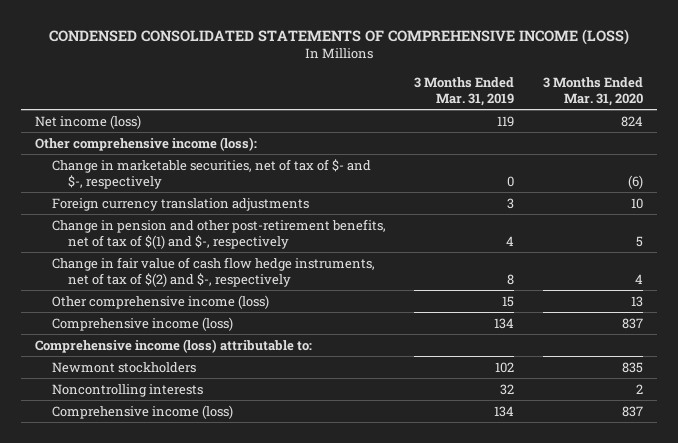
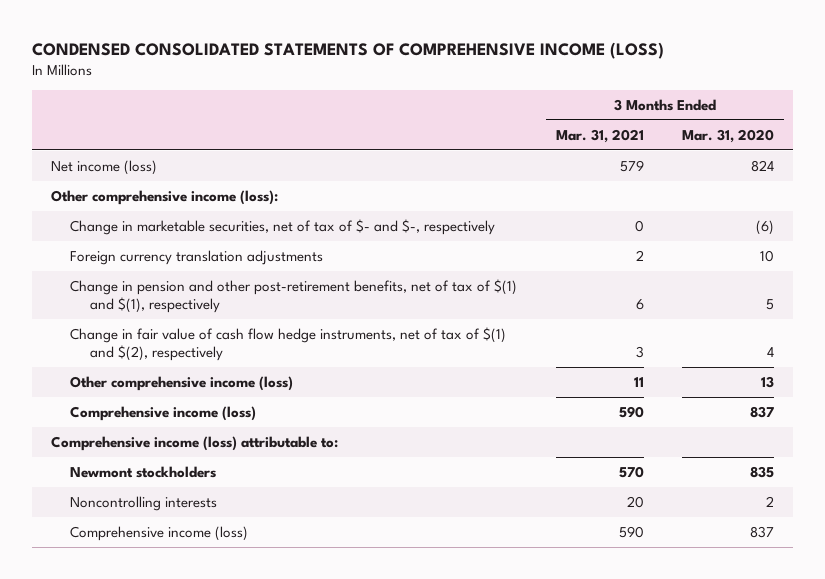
[414,76,515,106] 3 Months Ended Mar. 31, 2019 -> none
none -> [555,128,644,143] Mar. 31, 2021
[51,218,386,249] Change in pension and other post-retirement benefits, net of tax of $(1) and $-, respectively -> [70,278,518,314] Change in pension and other post-retirement benefits, net of tax of $(1) and $(1), respectively
[51,256,375,287] Change in fair value of cash flow hedge instruments, net of tax of $(2) and $-, respectively -> [70,326,507,362] Change in fair value of cash flow hedge instruments, net of tax of $(1) and $(2), respectively

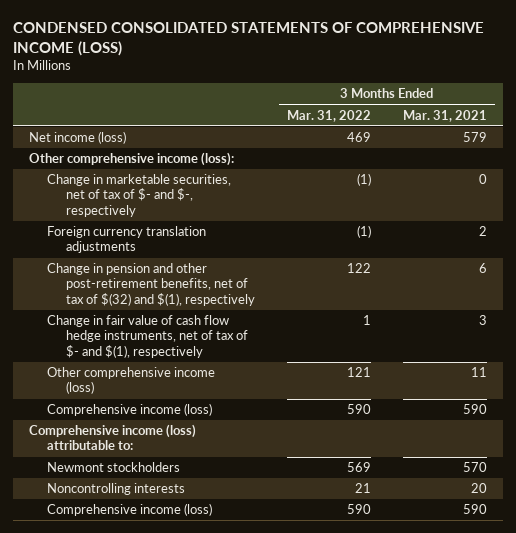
[682,128,775,143] Mar. 31, 2020 -> none
none -> [286,109,371,122] Mar. 31, 2022
[70,278,518,314] Change in pension and other post-retirement benefits, net of tax of $(1) and $(1), respectively -> [47,263,255,306] Change in pension and other post-retirement benefits, net of tax of $(32) and $(1), respectively
[70,326,507,362] Change in fair value of cash flow hedge instruments, net of tax of $(1) and $(2), respectively -> [47,315,248,358] Change in fair value of cash flow hedge instruments, net of tax of $- and $(1), respectively

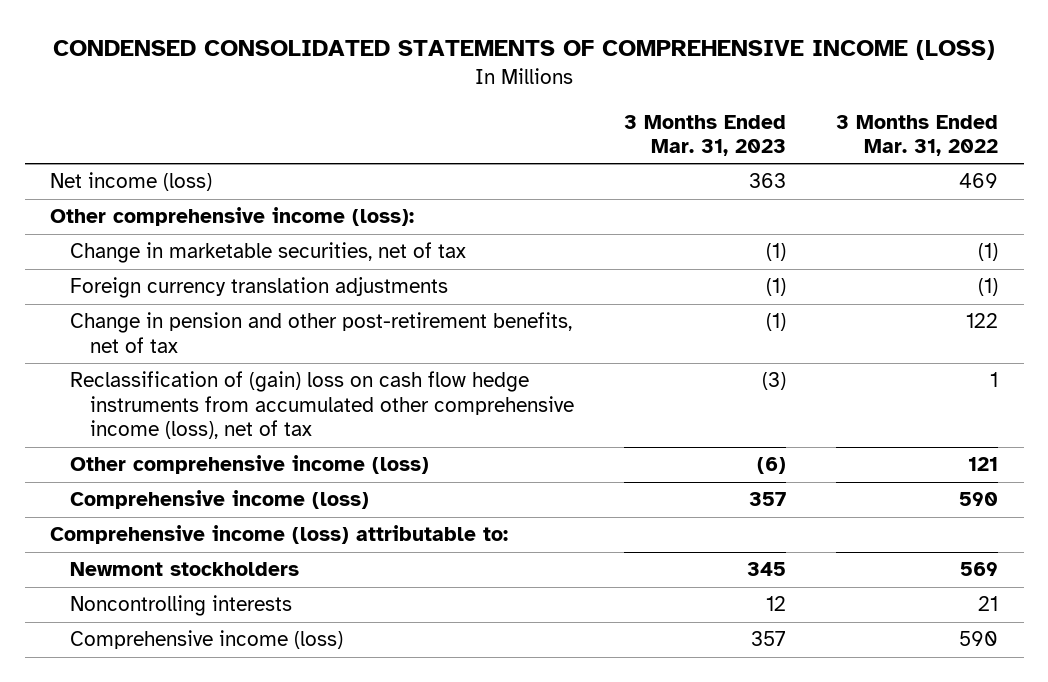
[403,109,488,122] Mar. 31, 2021 -> none
none -> [624,114,787,156] 3 Months Ended Mar. 31, 2023
[47,174,232,217] Change in marketable securities, net of tax of $- and $-, respectively -> [69,242,466,264] Change in marketable securities, net of tax
[47,315,248,358] Change in fair value of cash flow hedge instruments, net of tax of $- and $(1), respectively -> none
[47,263,255,306] Change in pension and other post-retirement benefits, net of tax of $(32) and $(1), respectively -> [69,312,572,353] Change in pension and other post-retirement benefits, net of tax
none -> [69,371,574,439] Reclassification of (gain) loss on cash flow hedge instruments from accumulated other comprehensive income (loss), net of tax

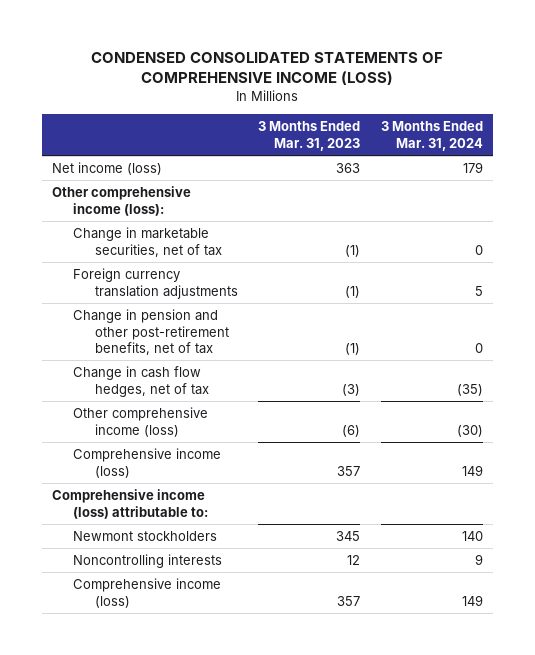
[836,114,999,156] 3 Months Ended Mar. 31, 2022 -> none
none -> [380,121,483,151] 3 Months Ended Mar. 31, 2024
[69,371,574,439] Reclassification of (gain) loss on cash flow hedge instruments from accumulated other comprehensive income (loss), net of tax -> [73,365,209,397] Change in cash flow hedges, net of tax

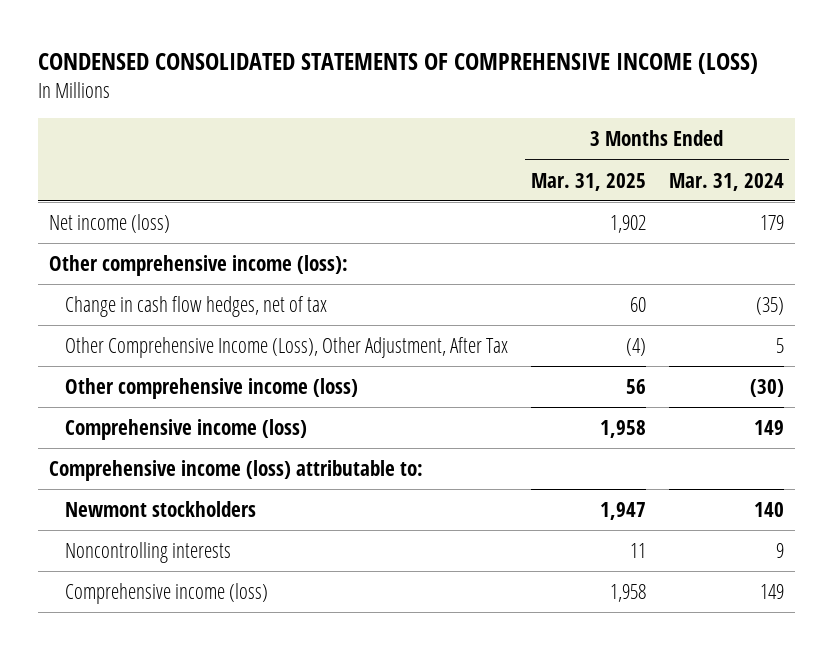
[258,121,361,151] 3 Months Ended Mar. 31, 2023 -> none
none -> [530,172,646,191] Mar. 31, 2025
[73,226,222,257] Change in marketable securities, net of tax -> none
[73,267,238,299] Foreign currency translation adjustments -> none
[73,308,229,356] Change in pension and other post-retirement benefits, net of tax -> none
none -> [64,337,508,359] Other Comprehensive Income (Loss), Other Adjustment, After Tax

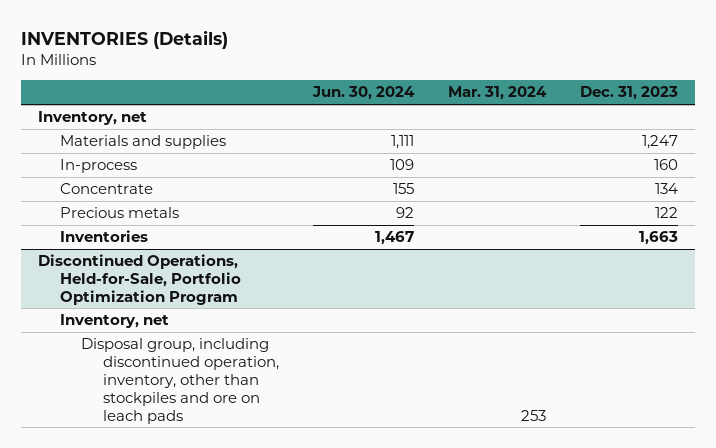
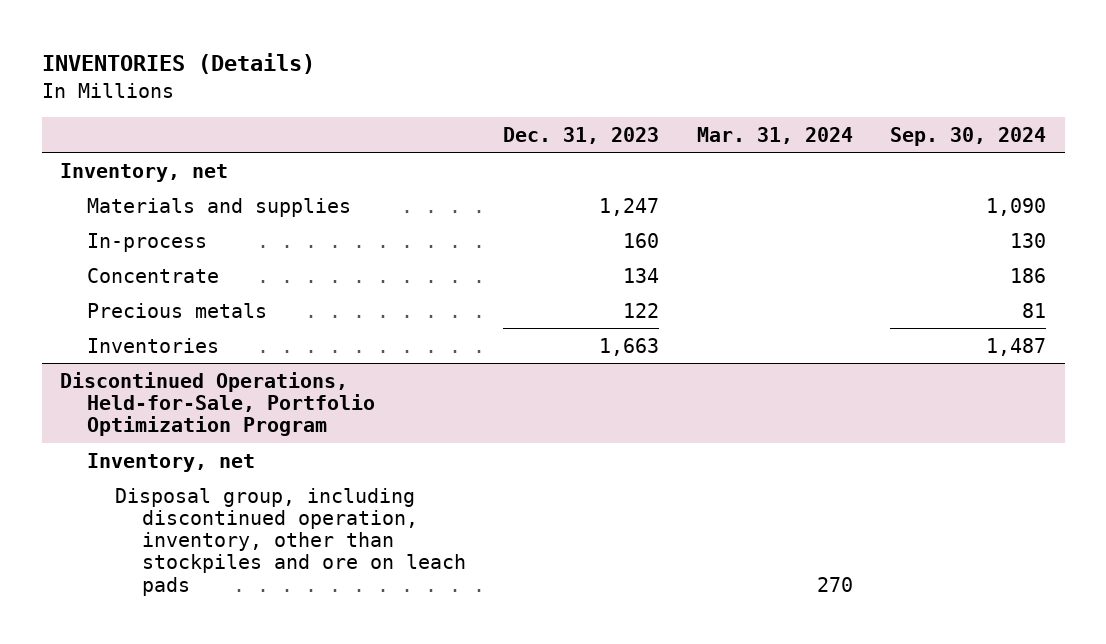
[311,86,415,101] Jun. 30, 2024 -> none
none -> [890,126,1047,146] Sep. 30, 2024
[520,409,546,421] 253 -> [816,576,853,592] 270

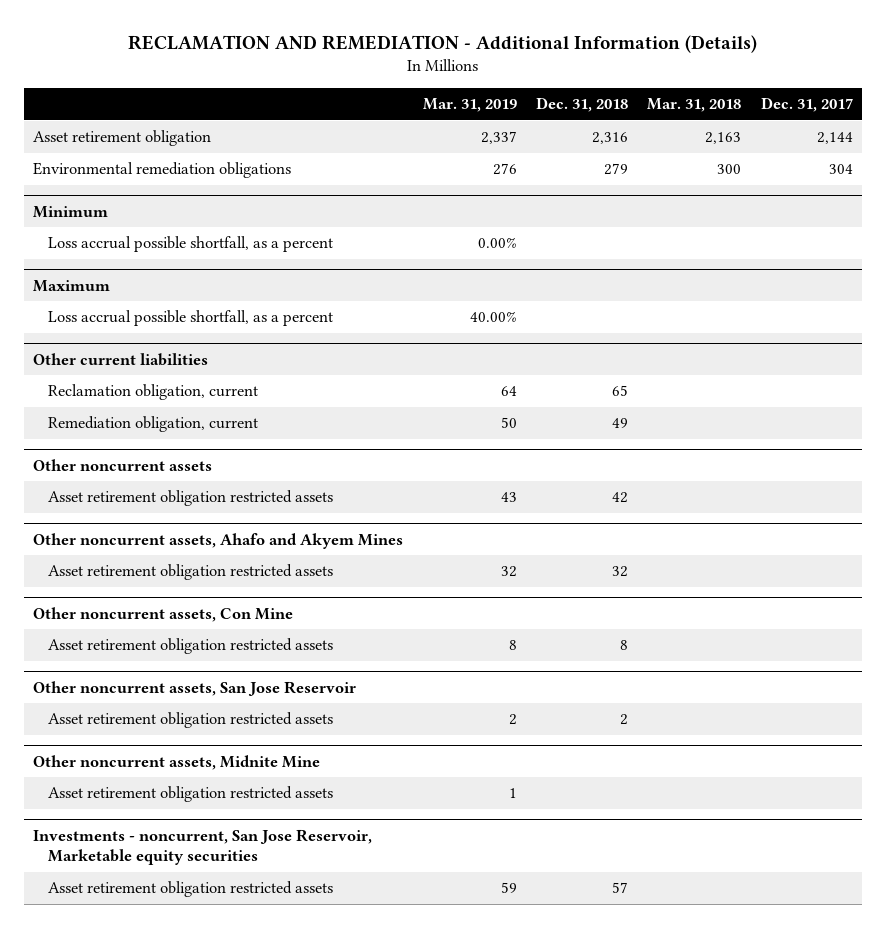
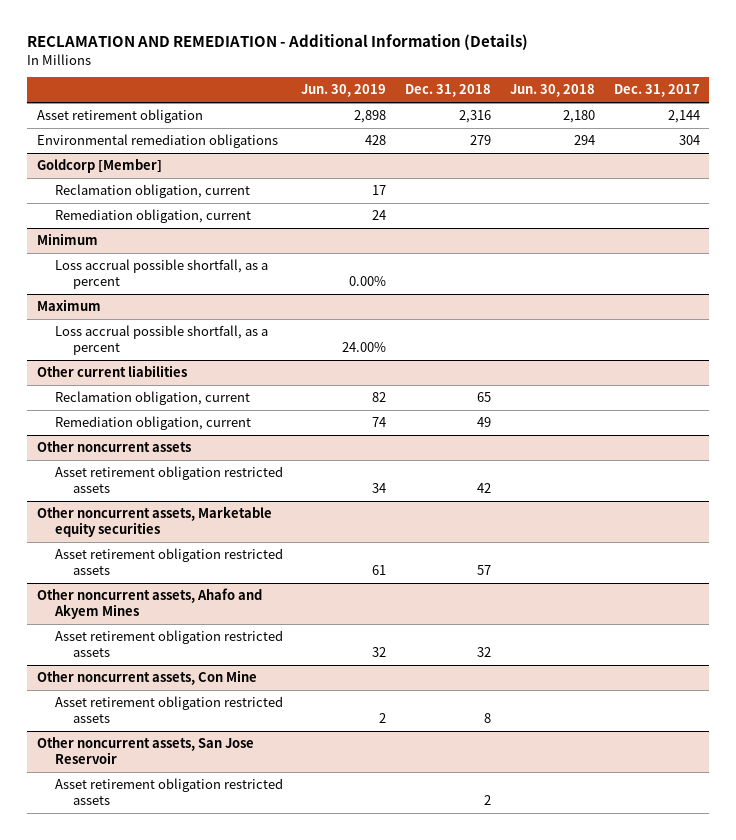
[422,97,517,112] Mar. 31, 2019 -> none
[647,97,742,112] Mar. 31, 2018 -> none
none -> [301,84,387,98] Jun. 30, 2019
none -> [509,84,595,98] Jun. 30, 2018
none -> [36,159,162,174] Goldcorp [Member]
none -> [54,184,250,199] Reclamation obligation, current
none -> [54,209,251,224] Remediation obligation, current
none -> [36,506,272,538] Other noncurrent assets, Marketable equity securities
none -> [54,548,283,576] Asset retirement obligation restricted assets
[33,754,321,770] Other noncurrent assets, Midnite Mine -> none
[48,786,334,803] Asset retirement obligation restricted assets -> none
[33,828,373,866] Investments - noncurrent, San Jose Reservoir, Marketable equity securities -> none
[48,881,334,898] Asset retirement obligation restricted assets -> none

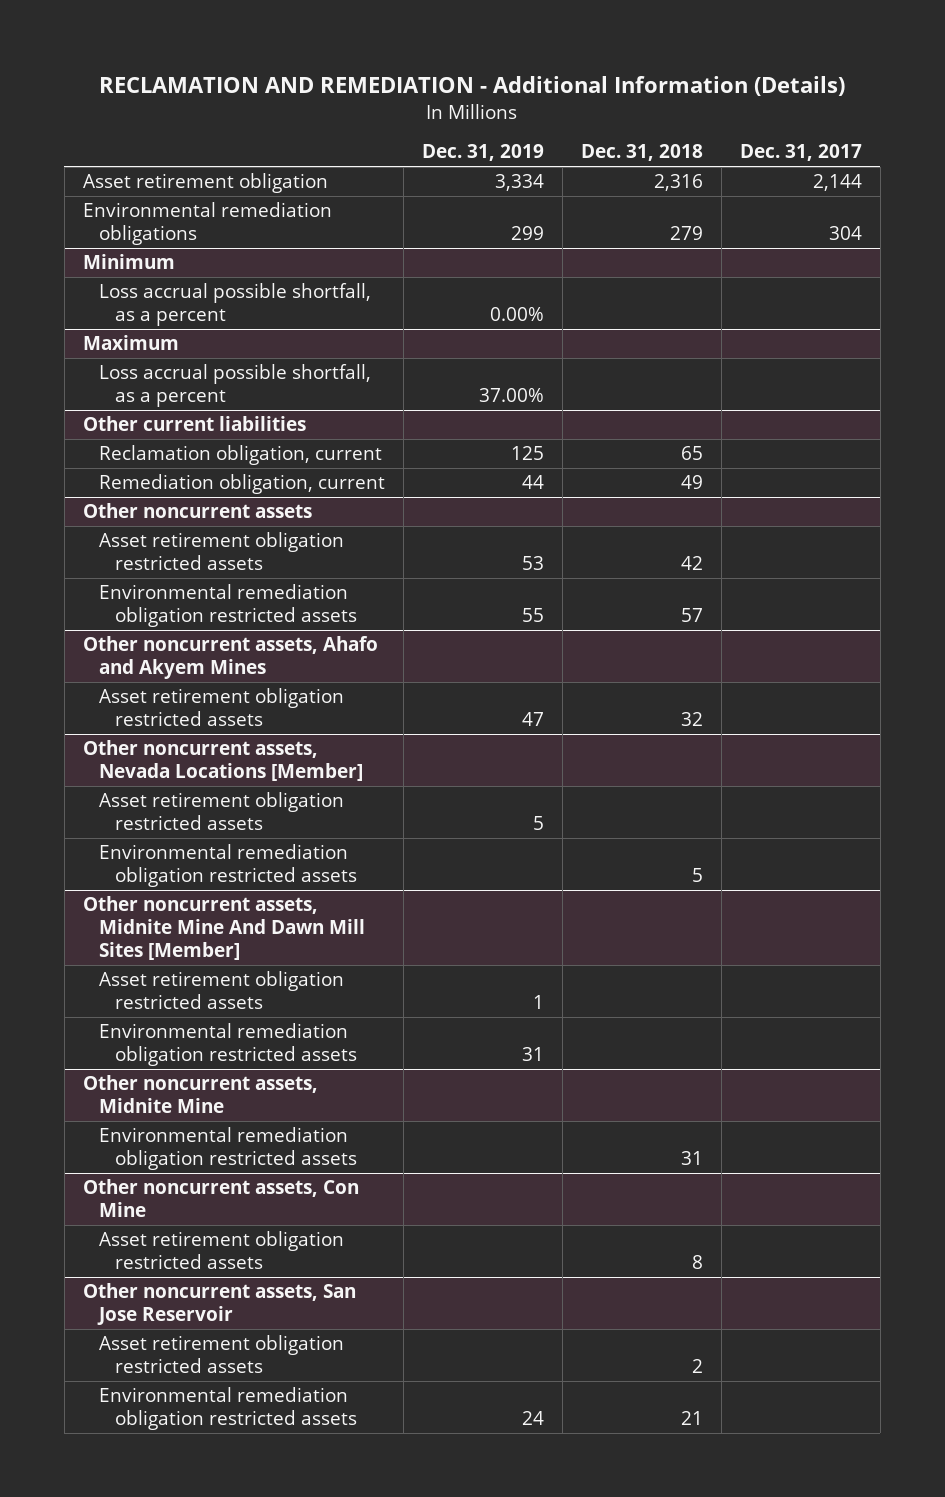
[301,84,387,98] Jun. 30, 2019 -> none
[509,84,595,98] Jun. 30, 2018 -> none
none -> [421,144,544,162] Dec. 31, 2019
[36,159,162,174] Goldcorp [Member] -> none
[54,184,250,199] Reclamation obligation, current -> none
[54,209,251,224] Remediation obligation, current -> none
[36,506,272,538] Other noncurrent assets, Marketable equity securities -> none
[54,548,283,576] Asset retirement obligation restricted assets -> [98,584,357,628] Environmental remediation obligation restricted assets
none -> [82,740,363,782] Other noncurrent assets, Nevada Locations [Member]
none -> [98,792,344,831] Asset retirement obligation restricted assets
none -> [98,844,357,888] Environmental remediation obligation restricted assets
none -> [82,896,365,961] Other noncurrent assets, Midnite Mine And Dawn Mill Sites [Member]
none -> [98,971,344,1010] Asset retirement obligation restricted assets
none -> [98,1023,357,1067] Environmental remediation obligation restricted assets
none -> [82,1075,318,1114] Other noncurrent assets, Midnite Mine
none -> [98,1127,357,1171] Environmental remediation obligation restricted assets
none -> [98,1387,357,1431] Environmental remediation obligation restricted assets

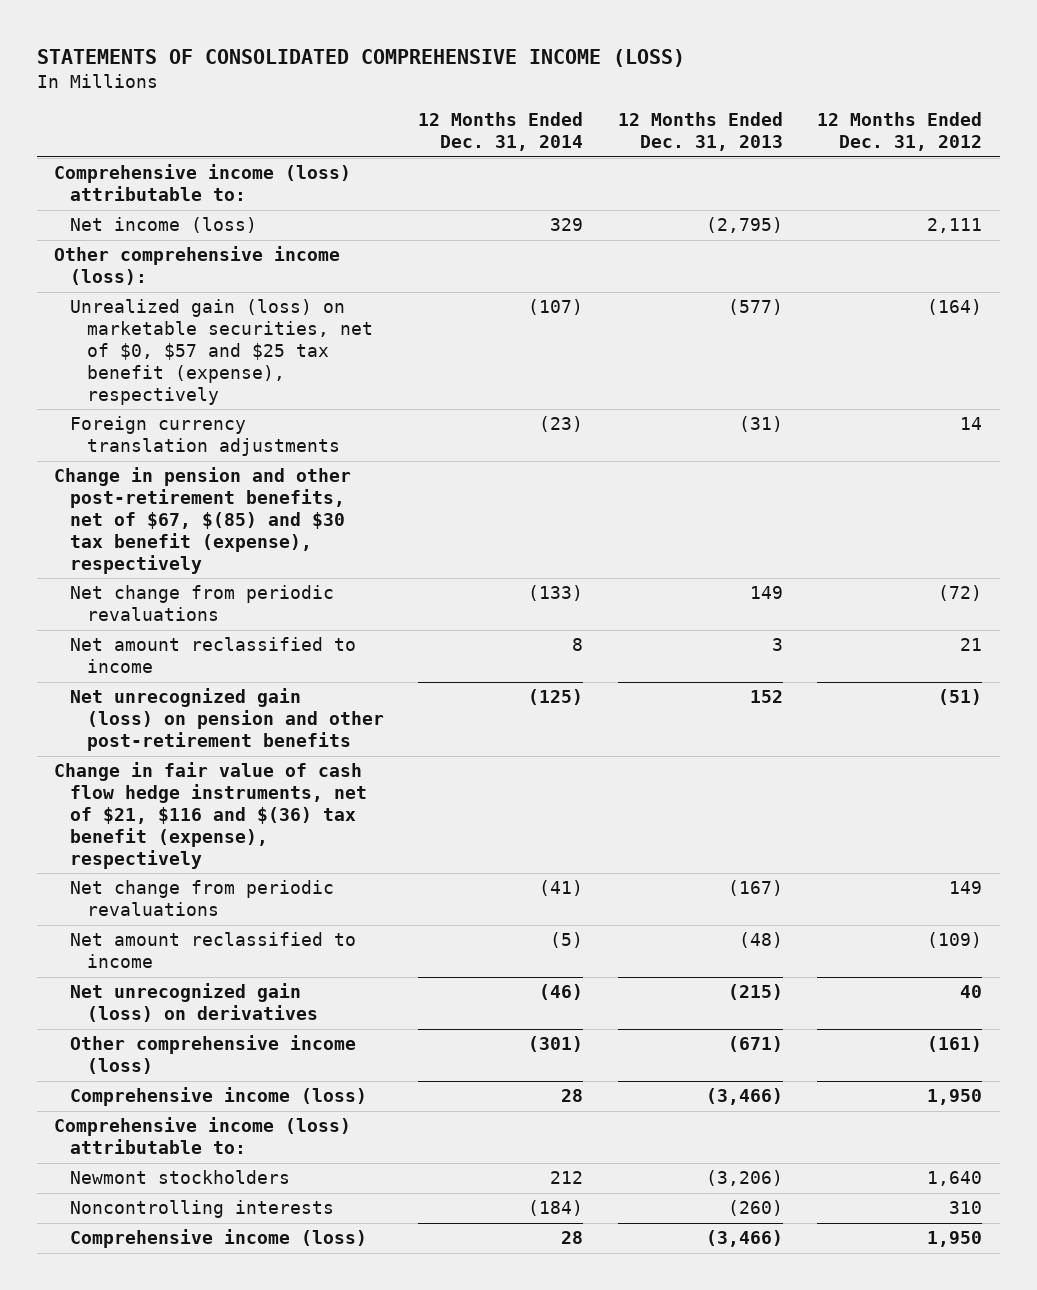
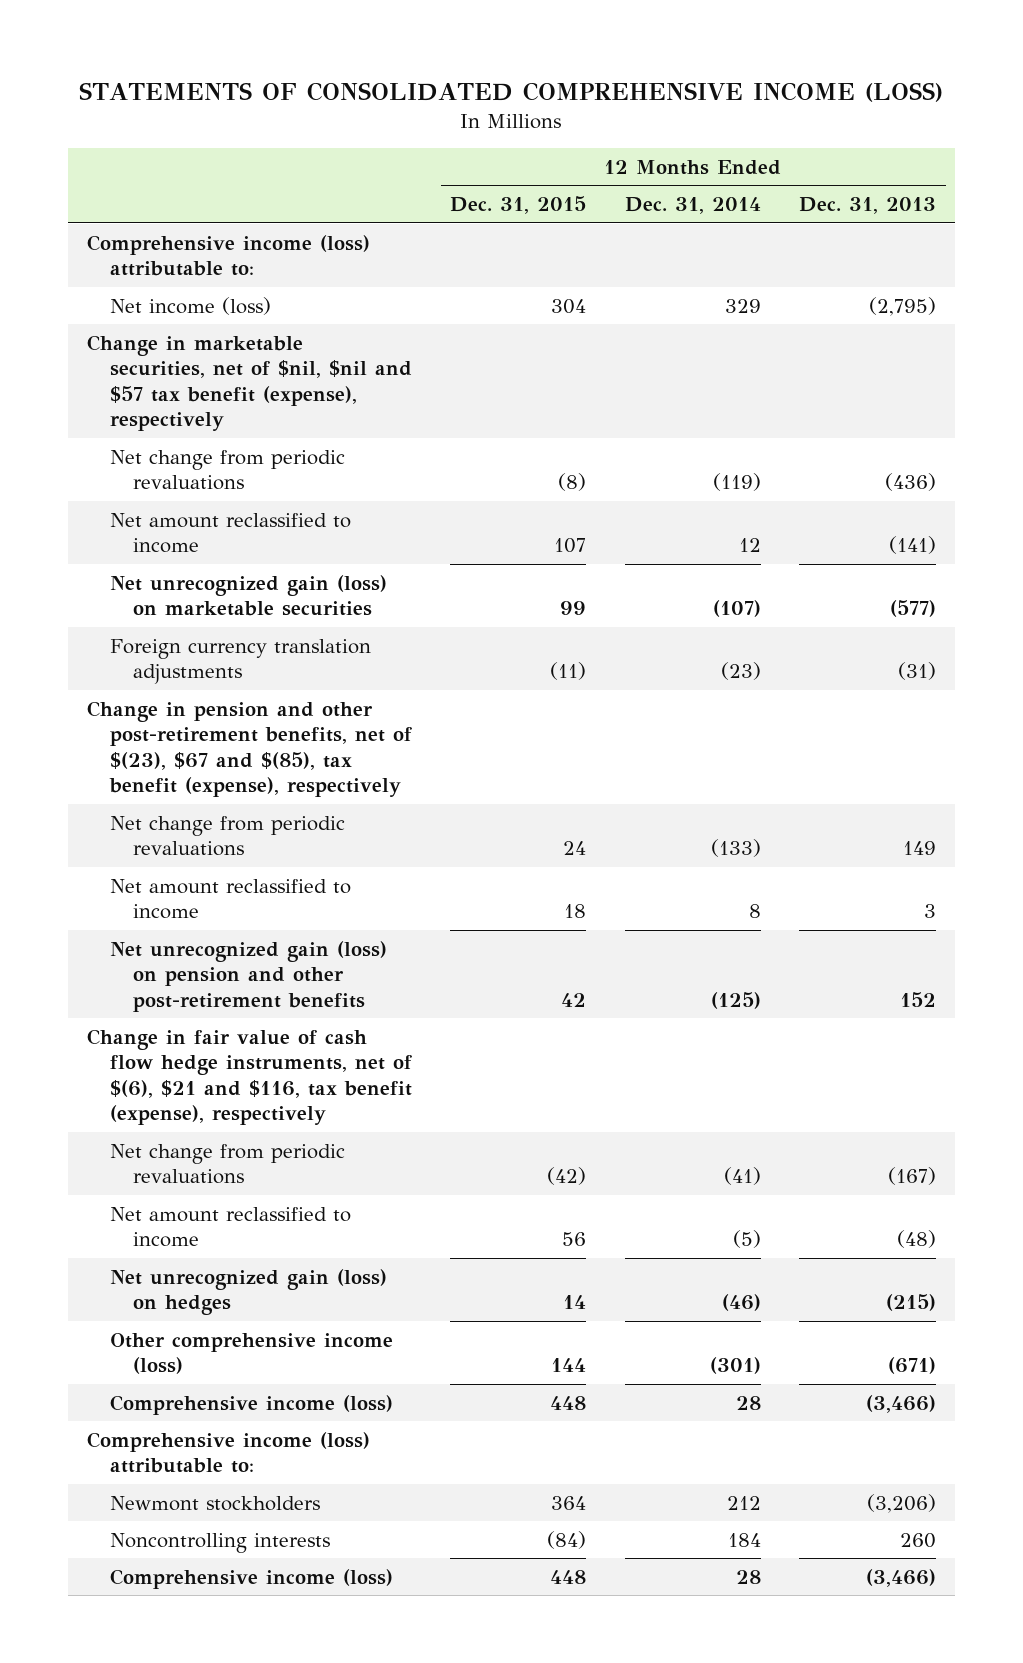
[817,112,983,152] 12 Months Ended Dec. 31, 2012 -> none
none -> [450,196,587,215] Dec. 31, 2015
[54,246,341,286] Other comprehensive income (loss): -> none
none -> [86,334,412,432] Change in marketable securities, net of $nil, $nil and $57 tax benefit (expense), respectively
none -> [109,449,345,491] Net change from periodic revaluations
none -> [109,512,351,554] Net amount reclassified to income
[70,299,373,405] Unrealized gain (loss) on marketable securities, net of $0, $57 and $25 tax benefit (expense), respectively -> [109,574,387,617] Net unrecognized gain (loss) on marketable securities
[54,467,352,574] Change in pension and other post-retirement benefits, net of $67, $(85) and $30 tax benefit (expense), respectively -> [86,700,412,798] Change in pension and other post-retirement benefits, net of $(23), $67 and $(85), tax benefit (expense), respectively
[54,762,368,869] Change in fair value of cash flow hedge instruments, net of $21, $116 and $(36) tax benefit (expense), respectively -> [86,1028,412,1126] Change in fair value of cash flow hedge instruments, net of $(6), $21 and $116, tax benefit (expense), respectively
[70,983,318,1023] Net unrecognized gain (loss) on derivatives -> [109,1268,387,1316] Net unrecognized gain (loss) on hedges
[528,1200,584,1217] (184) -> [727,1532,761,1547] 184
[727,1200,783,1217] (260) -> [900,1532,937,1548] 260

